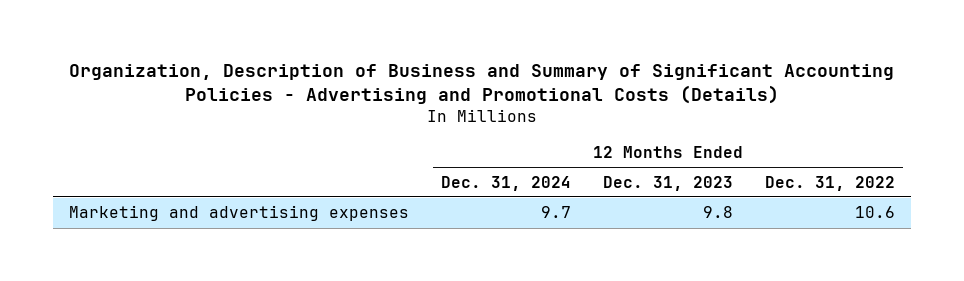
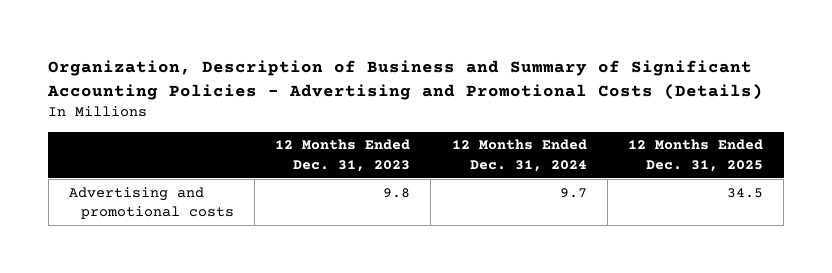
[764,175,895,191] Dec. 31, 2022 -> none
none -> [627,139,763,172] 12 Months Ended Dec. 31, 2025
[69,205,410,222] Marketing and advertising expenses -> [69,186,234,220] Advertising and promotional costs

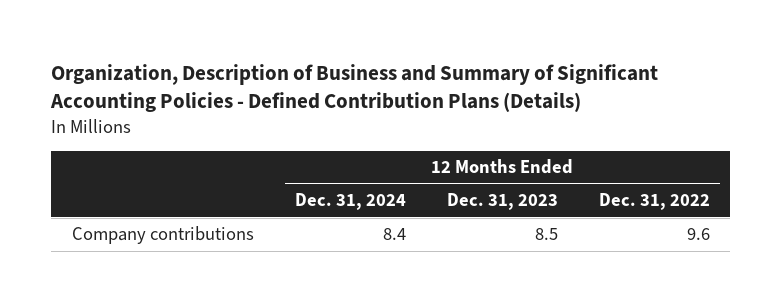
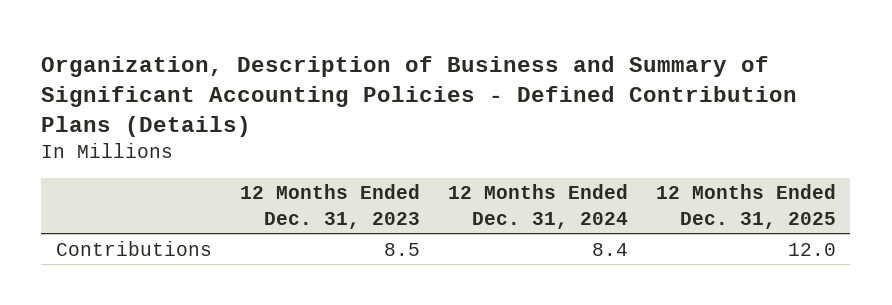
[598,193,710,211] Dec. 31, 2022 -> none
none -> [656,184,837,229] 12 Months Ended Dec. 31, 2025
[71,226,254,245] Company contributions -> [55,240,212,256] Contributions

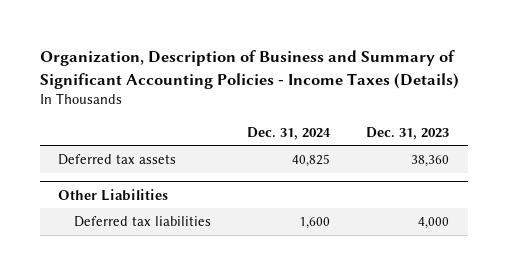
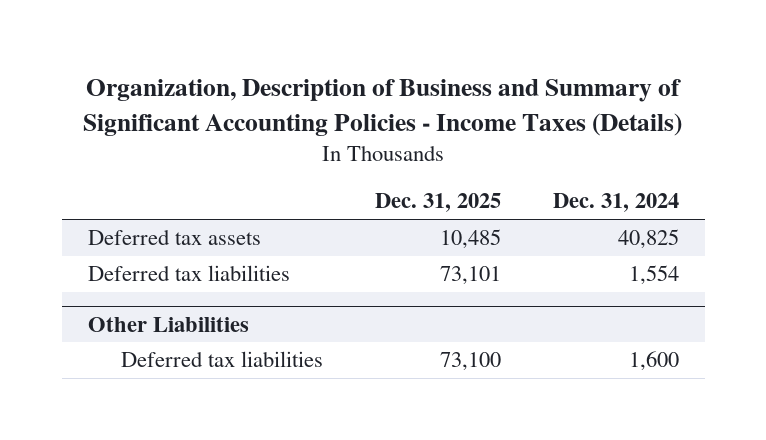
[366,126,450,140] Dec. 31, 2023 -> none
none -> [374,193,501,213] Dec. 31, 2025
none -> [87,265,290,282] Deferred tax liabilities

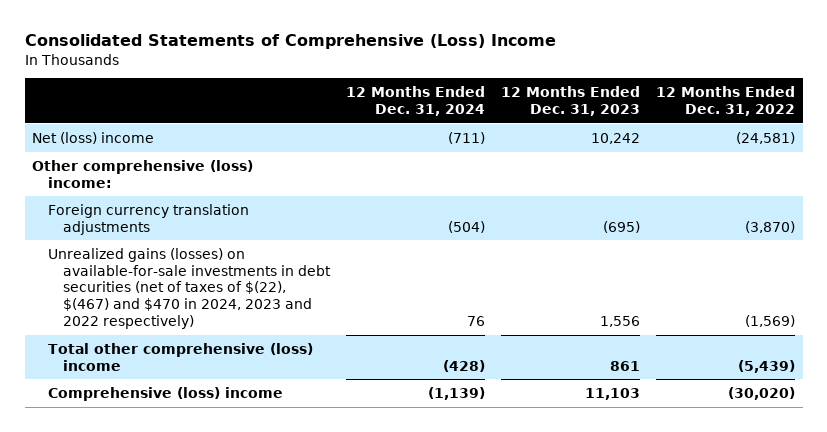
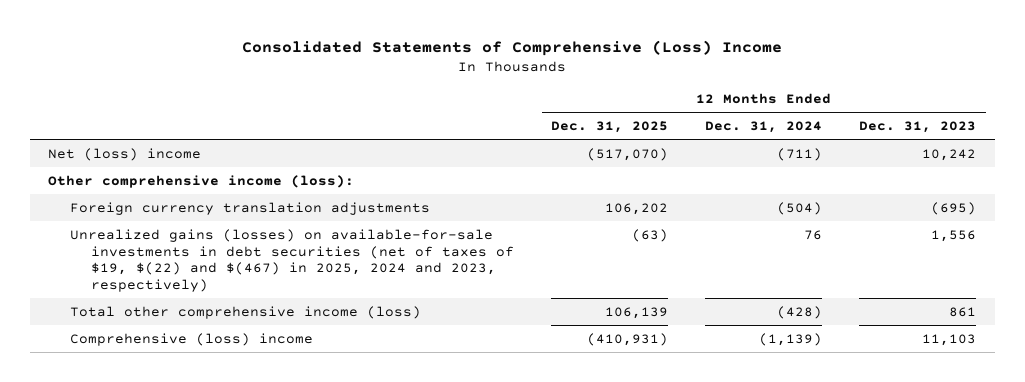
[655,86,795,116] 12 Months Ended Dec. 31, 2022 -> none
none -> [551,121,669,134] Dec. 31, 2025
[32,159,254,188] Other comprehensive (loss) income: -> [48,174,355,188] Other comprehensive income (loss):
[47,247,331,329] Unrealized gains (losses) on available-for-sale investments in debt securities (net of taxes of $(22), $(467) and $470 in 2024, 2023 and 2022 respectively) -> [69,228,515,293] Unrealized gains (losses) on available-for-sale investments in debt securities (net of taxes of $19, $(22) and $(467) in 2025, 2024 and 2023, respectively)
[47,342,313,371] Total other comprehensive (loss) income -> [69,305,421,319] Total other comprehensive income (loss)

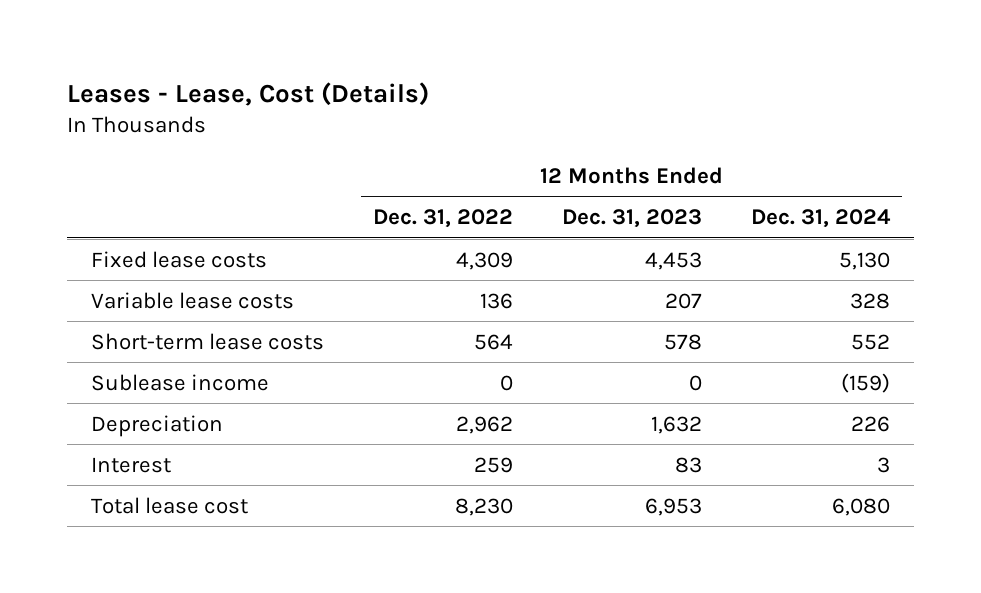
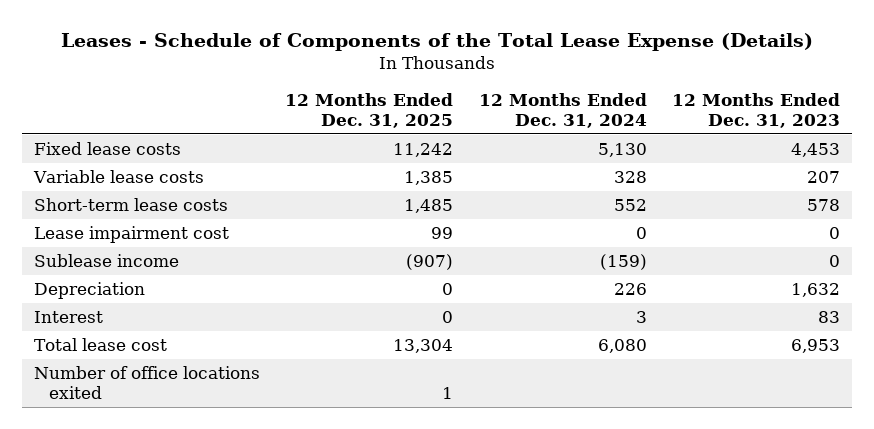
[67,82,430,107] Leases - Lease, Cost (Details) -> [60,33,813,52] Leases - Schedule of Components of the Total Lease Expense (Details)
[373,209,514,229] Dec. 31, 2022 -> none
none -> [285,92,454,128] 12 Months Ended Dec. 31, 2025
none -> [34,226,230,244] Lease impairment cost
none -> [34,366,261,400] Number of office locations exited

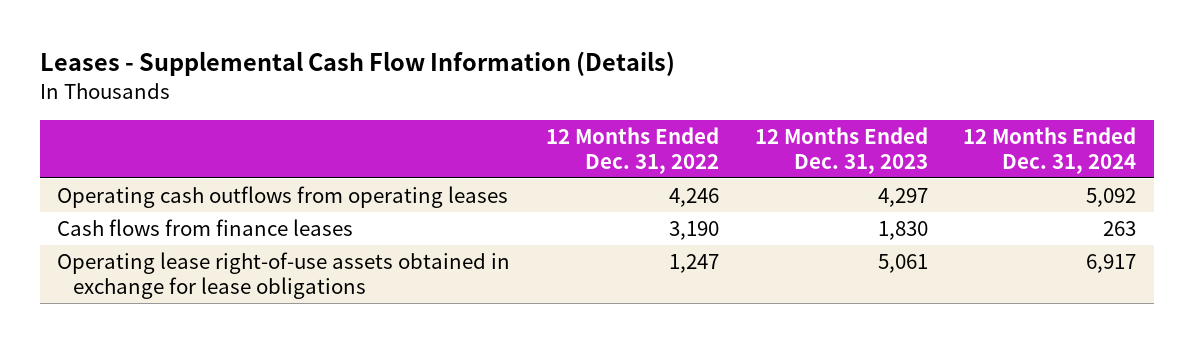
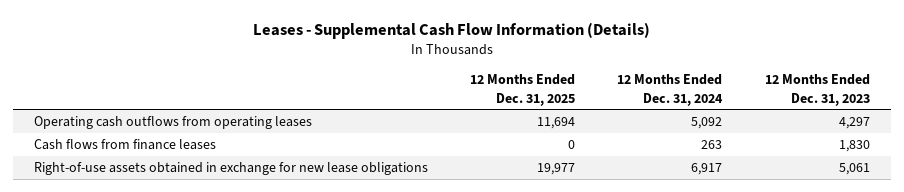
[546,126,720,174] 12 Months Ended Dec. 31, 2022 -> none
none -> [470,74,576,106] 12 Months Ended Dec. 31, 2025
[57,251,511,300] Operating lease right-of-use assets obtained in exchange for lease obligations -> [33,162,428,176] Right-of-use assets obtained in exchange for new lease obligations

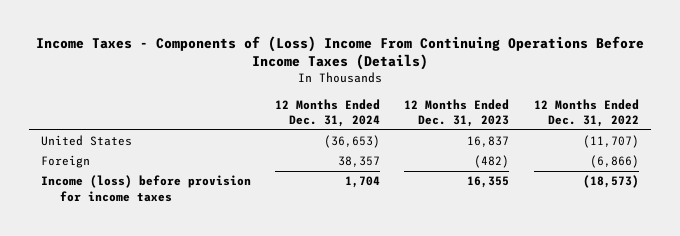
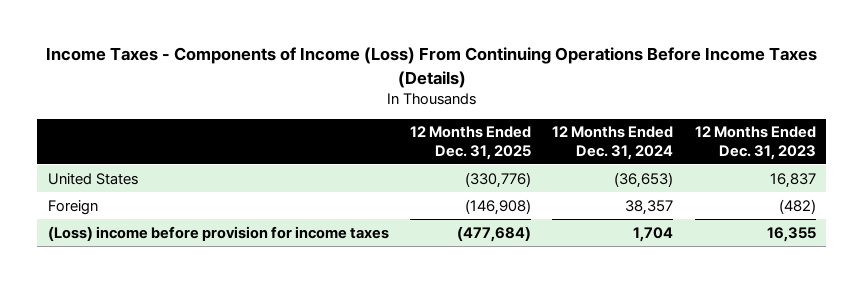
[35,35,644,71] Income Taxes - Components of (Loss) Income From Continuing Operations Before Income Taxes (Details) -> [45,47,817,88] Income Taxes - Components of Income (Loss) From Continuing Operations Before Income Taxes (Details)
[533,98,639,127] 12 Months Ended Dec. 31, 2022 -> none
none -> [410,126,532,160] 12 Months Ended Dec. 31, 2025
[41,175,252,202] Income (loss) before provision for income taxes -> [47,225,389,241] (Loss) income before provision for income taxes

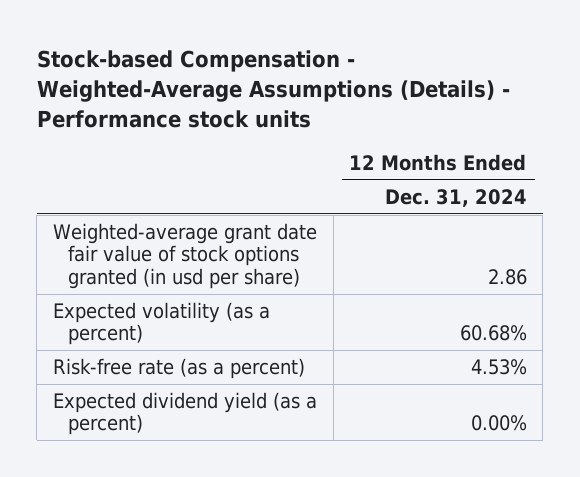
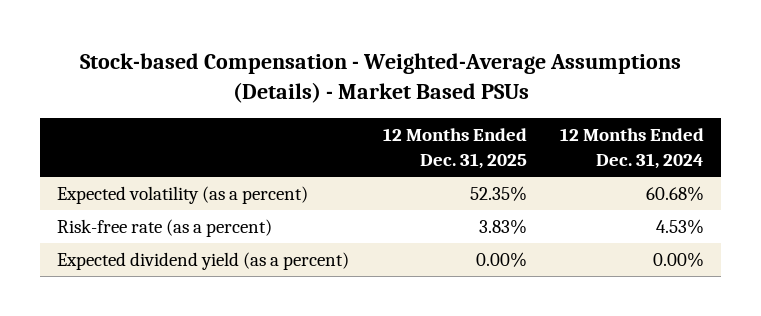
[36,49,510,128] Stock-based Compensation - Weighted-Average Assumptions (Details) - Performance stock units -> [79,53,681,104] Stock-based Compensation - Weighted-Average Assumptions (Details) - Market Based PSUs
none -> [382,128,527,170] 12 Months Ended Dec. 31, 2025
[53,222,318,289] Weighted-average grant date fair value of stock options granted (in usd per share) -> none

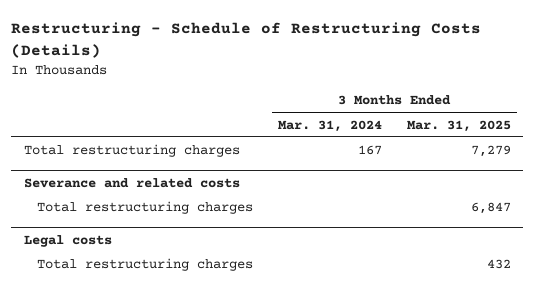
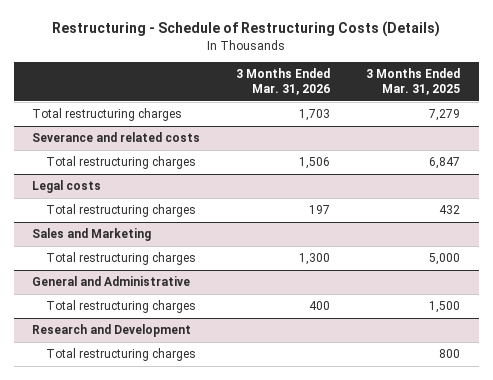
[277,119,382,132] Mar. 31, 2024 -> none
none -> [236,68,331,96] 3 Months Ended Mar. 31, 2026
none -> [32,228,152,242] Sales and Marketing
none -> [45,252,196,266] Total restructuring charges
none -> [32,276,191,287] General and Administrative
none -> [45,300,196,314] Total restructuring charges
none -> [32,324,192,338] Research and Development
none -> [45,348,196,362] Total restructuring charges

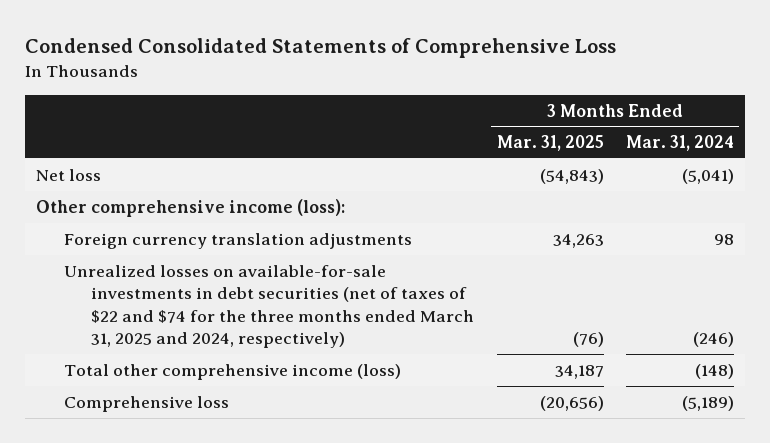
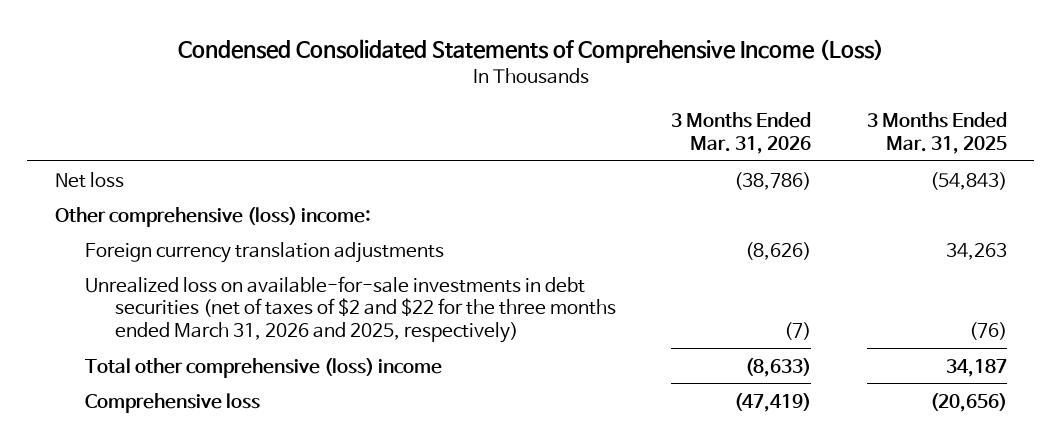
[25,37,617,58] Condensed Consolidated Statements of Comprehensive Loss -> [177,39,884,64] Condensed Consolidated Statements of Comprehensive Income (Loss)
[625,135,734,152] Mar. 31, 2024 -> none
none -> [671,111,812,154] 3 Months Ended Mar. 31, 2026
[36,198,346,217] Other comprehensive income (loss): -> [54,206,371,227] Other comprehensive (loss) income:
[63,264,475,349] Unrealized losses on available-for-sale investments in debt securities (net of taxes of $22 and $74 for the three months ended March 31, 2025 and 2024, respectively) -> [84,275,616,344] Unrealized loss on available-for-sale investments in debt securities (net of taxes of $2 and $22 for the three months ended March 31, 2026 and 2025, respectively)
[63,363,401,380] Total other comprehensive income (loss) -> [84,357,442,378] Total other comprehensive (loss) income

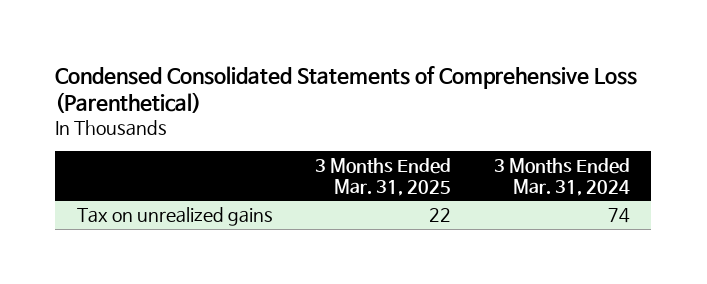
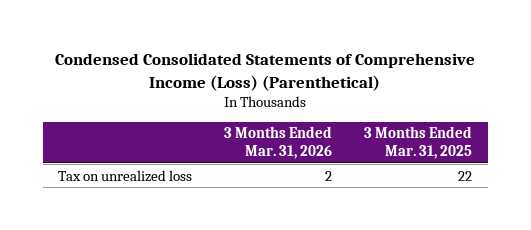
[55,65,638,113] Condensed Consolidated Statements of Comprehensive Loss (Parenthetical) -> [55,53,476,91] Condensed Consolidated Statements of Comprehensive Income (Loss) (Parenthetical)
[494,157,631,196] 3 Months Ended Mar. 31, 2024 -> none
none -> [224,126,333,159] 3 Months Ended Mar. 31, 2026
[76,207,273,227] Tax on unrealized gains -> [58,169,193,182] Tax on unrealized loss

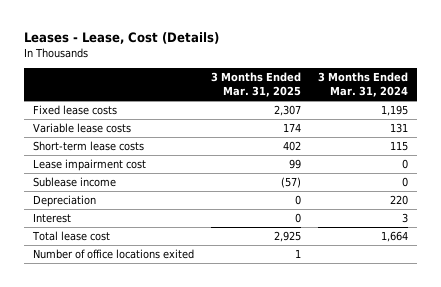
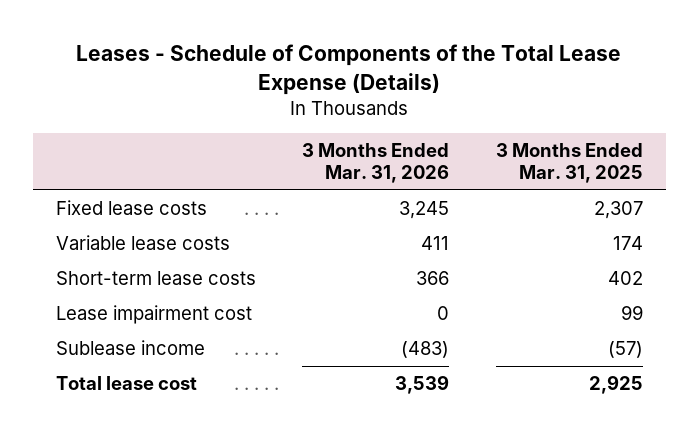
[24,31,220,44] Leases - Lease, Cost (Details) -> [76,44,622,95] Leases - Schedule of Components of the Total Lease Expense (Details)
[318,71,409,98] 3 Months Ended Mar. 31, 2024 -> none
none -> [302,143,450,183] 3 Months Ended Mar. 31, 2026
[33,195,97,208] Depreciation -> none
[33,213,72,224] Interest -> none
[33,249,195,260] Number of office locations exited -> none

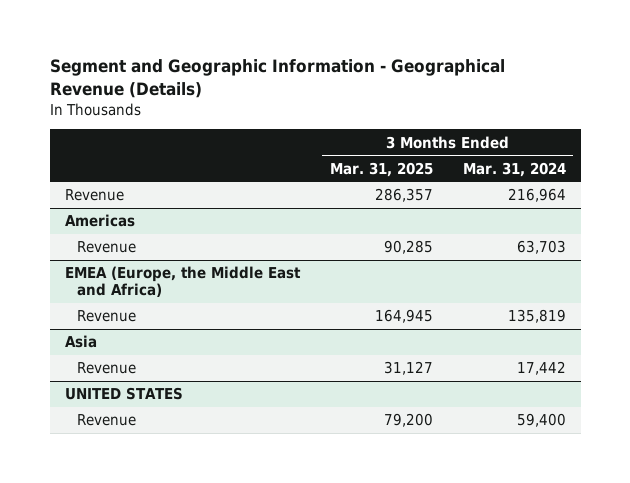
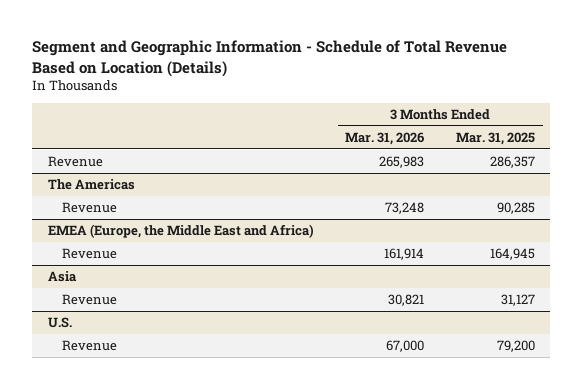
[49,59,505,99] Segment and Geographic Information - Geographical Revenue (Details) -> [32,40,508,77] Segment and Geographic Information - Schedule of Total Revenue Based on Location (Details)
[462,161,566,177] Mar. 31, 2024 -> none
none -> [345,131,425,145] Mar. 31, 2026
[64,214,135,228] Americas -> [48,179,136,191] The Americas
[64,387,183,401] UNITED STATES -> [48,317,73,329] U.S.

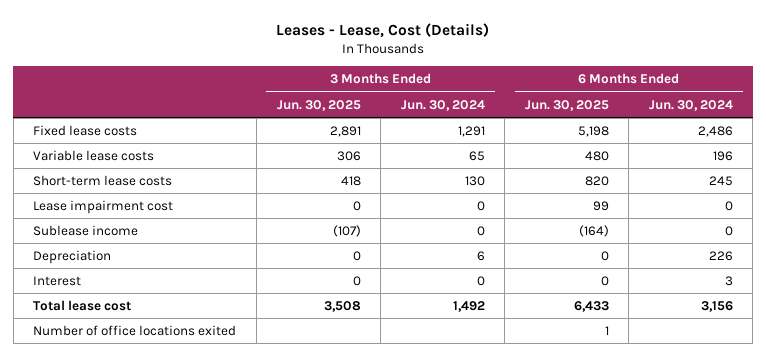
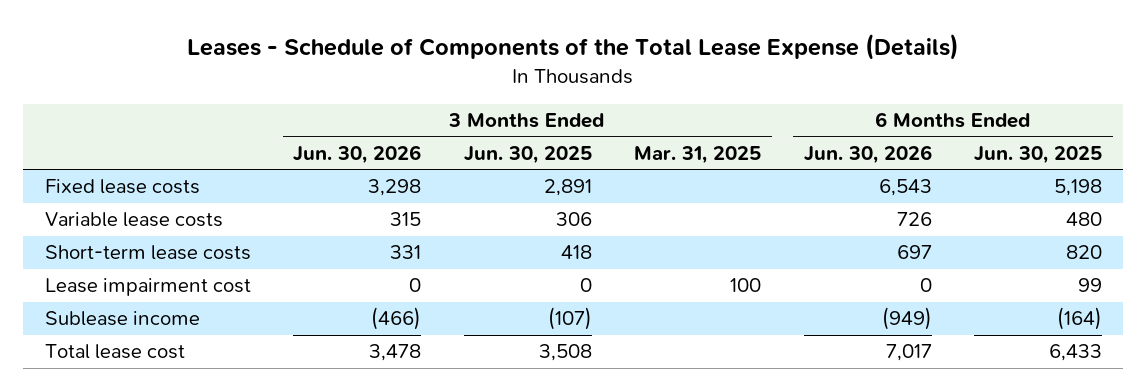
[276,22,490,38] Leases - Lease, Cost (Details) -> [187,34,960,61] Leases - Schedule of Components of the Total Lease Expense (Details)
[400,99,485,111] Jun. 30, 2024 -> none
[648,99,733,111] Jun. 30, 2024 -> none
none -> [293,144,422,164] Jun. 30, 2026
none -> [634,145,762,164] Mar. 31, 2025
none -> [803,144,932,164] Jun. 30, 2026
[33,250,112,265] Depreciation -> none
[33,276,82,287] Interest -> none
[33,325,237,337] Number of office locations exited -> none

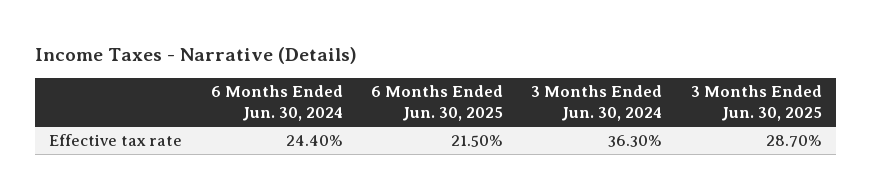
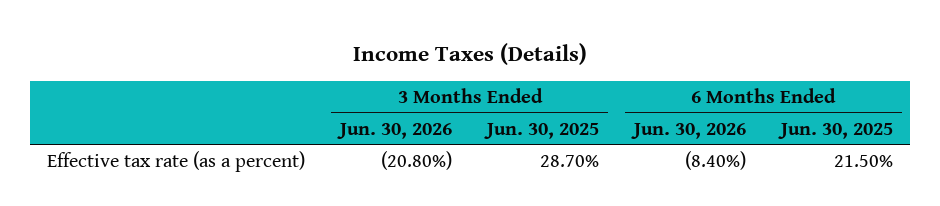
[35,47,358,65] Income Taxes - Narrative (Details) -> [353,43,588,66] Income Taxes (Details)
[210,85,343,122] 6 Months Ended Jun. 30, 2024 -> none
[531,85,663,122] 3 Months Ended Jun. 30, 2024 -> none
none -> [337,122,453,139] Jun. 30, 2026
none -> [630,122,746,139] Jun. 30, 2026
[49,134,183,147] Effective tax rate -> [47,150,306,172] Effective tax rate (as a percent)

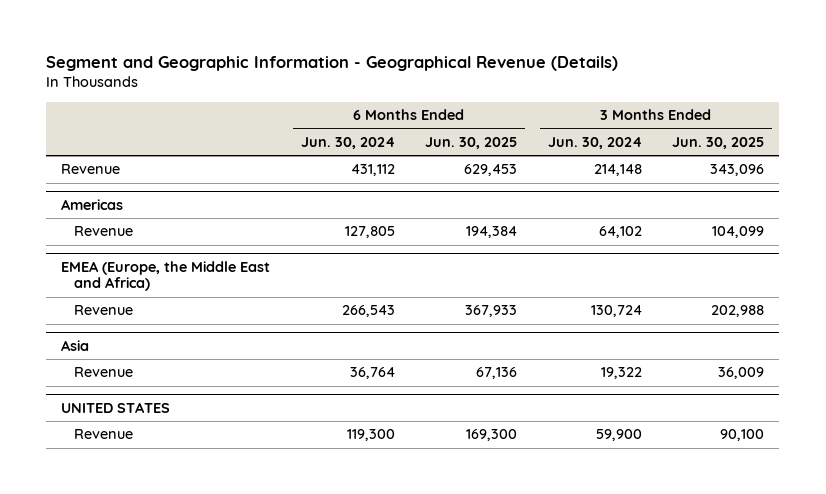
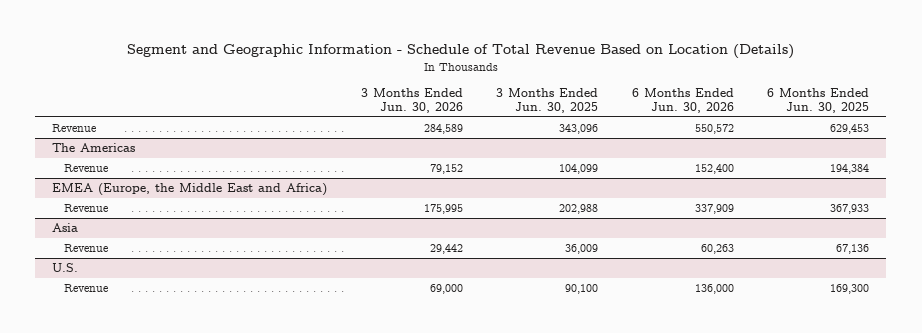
[46,56,619,72] Segment and Geographic Information - Geographical Revenue (Details) -> [126,44,794,60] Segment and Geographic Information - Schedule of Total Revenue Based on Location (Details)
[300,137,395,150] Jun. 30, 2024 -> none
[547,137,642,150] Jun. 30, 2024 -> none
none -> [360,88,463,114] 3 Months Ended Jun. 30, 2026
none -> [631,88,734,114] 6 Months Ended Jun. 30, 2026
[61,198,124,210] Americas -> [52,143,136,153] The Americas
[61,401,171,413] UNITED STATES -> [52,263,79,273] U.S.

